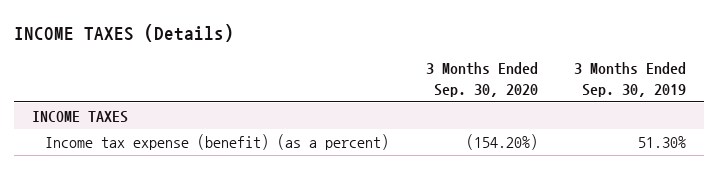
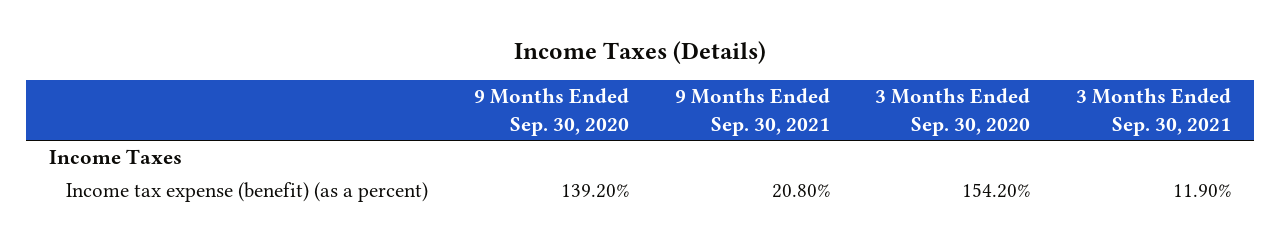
[13,23,234,42] INCOME TAXES (Details) -> [514,40,767,64] Income Taxes (Details)
[573,62,686,97] 3 Months Ended Sep. 30, 2019 -> none
none -> [473,88,629,136] 9 Months Ended Sep. 30, 2020
none -> [674,88,830,136] 9 Months Ended Sep. 30, 2021
none -> [1076,88,1232,136] 3 Months Ended Sep. 30, 2021
[32,111,129,124] INCOME TAXES -> [48,149,182,165] Income Taxes
[465,134,538,151] (154.20%) -> [962,183,1031,199] 154.20%

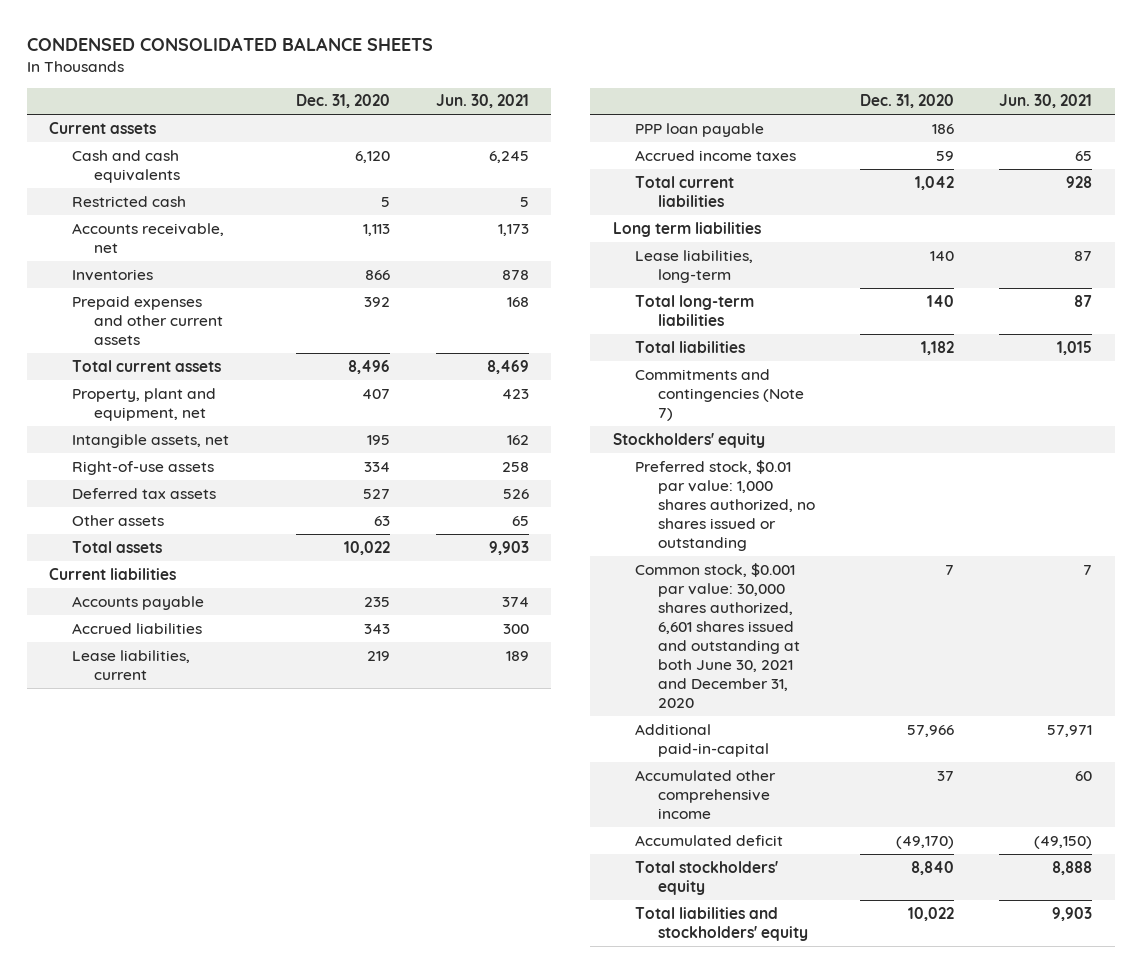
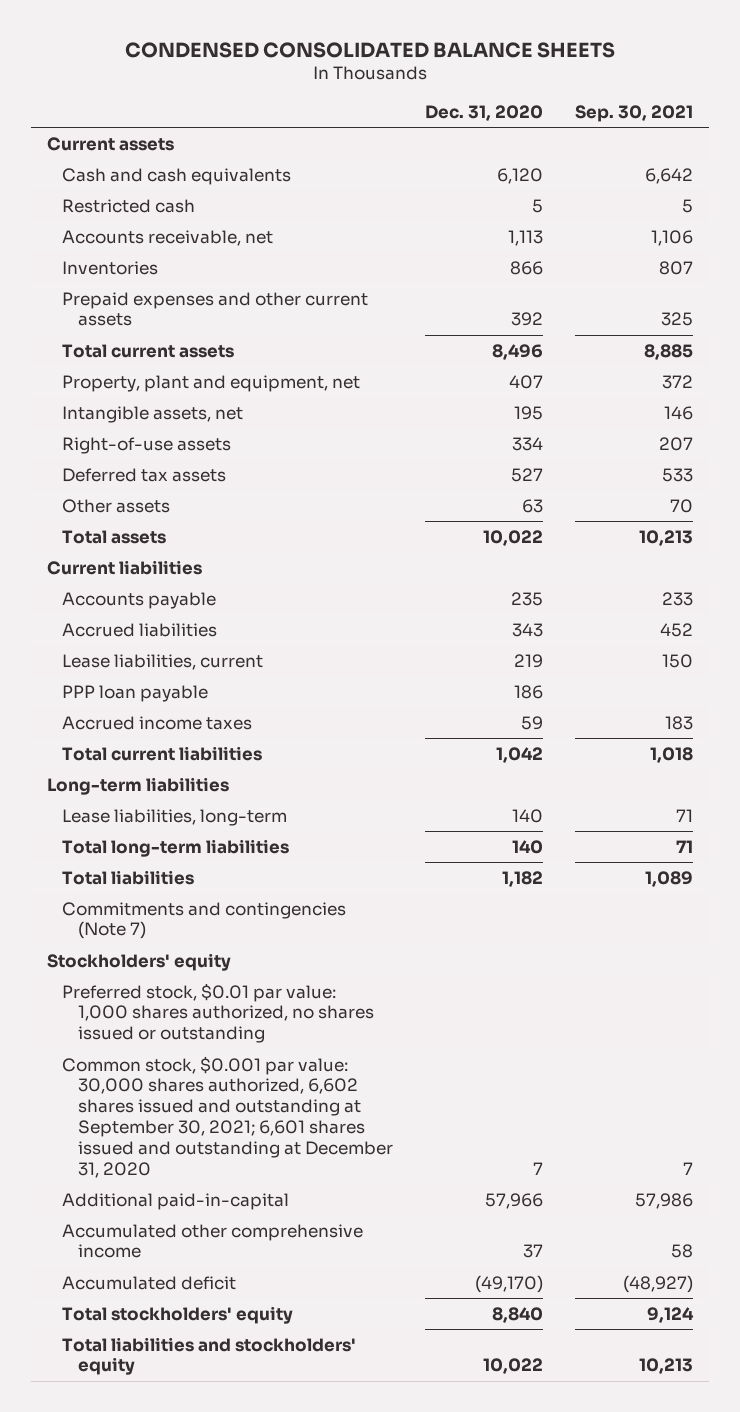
[435,94,529,109] Jun. 30, 2021 -> none
none -> [575,104,694,122] Sep. 30, 2021
[612,221,761,237] Long term liabilities -> [46,776,229,795] Long-term liabilities
[635,562,800,709] Common stock, $0.001 par value: 30,000 shares authorized, 6,601 shares issued and outstanding at both June 30, 2021 and December 31, 2020 -> [62,1055,394,1178] Common stock, $0.001 par value: 30,000 shares authorized, 6,602 shares issued and outstanding at September 30, 2021; 6,601 shares issued and outstanding at December 31, 2020

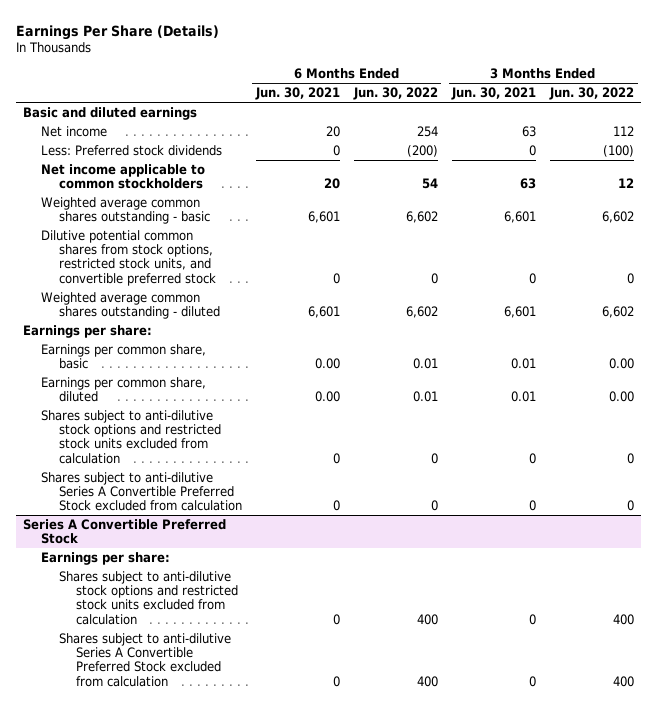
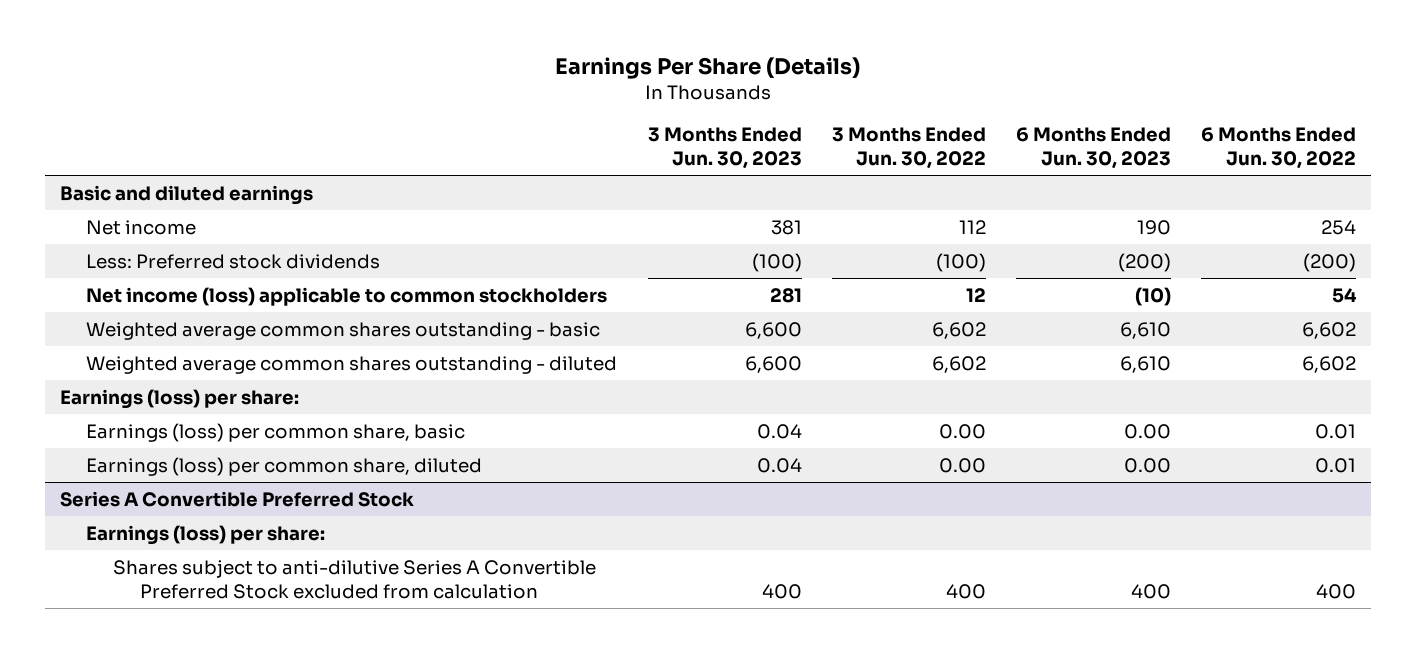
[254,87,340,101] Jun. 30, 2021 -> none
[451,87,537,101] Jun. 30, 2021 -> none
none -> [647,127,802,170] 3 Months Ended Jun. 30, 2023
none -> [1016,127,1172,170] 6 Months Ended Jun. 30, 2023
[41,163,206,190] Net income applicable to common stockholders -> [86,286,608,306] Net income (loss) applicable to common stockholders
[41,229,216,286] Dilutive potential common shares from stock options, restricted stock units, and convertible preferred stock -> none
[41,409,221,464] Shares subject to anti-dilutive stock options and restricted stock units excluded from calculation -> none
[41,471,242,512] Shares subject to anti-dilutive Series A Convertible Preferred Stock excluded from calculation -> none
[23,324,153,338] Earnings per share: -> [59,388,299,409] Earnings (loss) per share:
[41,343,207,370] Earnings per common share, basic -> [86,422,466,442] Earnings (loss) per common share, basic
[41,376,207,403] Earnings per common share, diluted -> [86,456,483,476] Earnings (loss) per common share, diluted
[58,570,239,625] Shares subject to anti-dilutive stock options and restricted stock units excluded from calculation -> none
[41,551,171,565] Earnings per share: -> [86,524,326,545] Earnings (loss) per share:

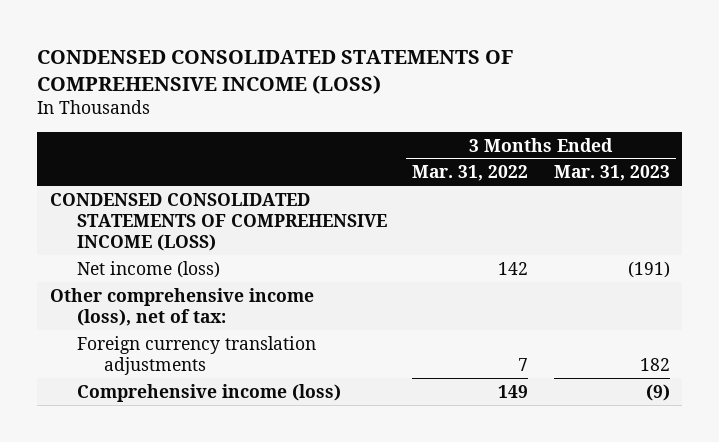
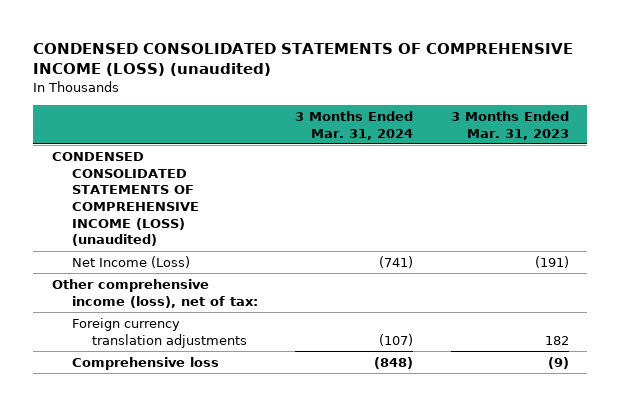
[36,49,513,94] CONDENSED CONSOLIDATED STATEMENTS OF COMPREHENSIVE INCOME (LOSS) -> [33,42,574,76] CONDENSED CONSOLIDATED STATEMENTS OF COMPREHENSIVE INCOME (LOSS) (unaudited)
[412,165,529,182] Mar. 31, 2022 -> none
none -> [295,110,414,140] 3 Months Ended Mar. 31, 2024
[49,192,387,252] CONDENSED CONSOLIDATED STATEMENTS OF COMPREHENSIVE INCOME (LOSS) -> [51,152,199,247] CONDENSED CONSOLIDATED STATEMENTS OF COMPREHENSIVE INCOME (LOSS) (unaudited)
[76,260,220,278] Net income (loss) -> [71,256,190,269] Net Income (Loss)
[76,383,341,402] Comprehensive income (loss) -> [71,357,219,371] Comprehensive loss

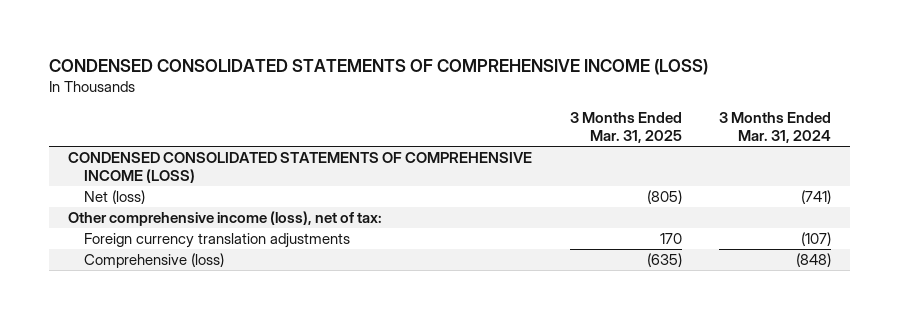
[33,42,574,76] CONDENSED CONSOLIDATED STATEMENTS OF COMPREHENSIVE INCOME (LOSS) (unaudited) -> [49,59,709,76] CONDENSED CONSOLIDATED STATEMENTS OF COMPREHENSIVE INCOME (LOSS)
[450,110,569,140] 3 Months Ended Mar. 31, 2023 -> none
none -> [569,112,682,144] 3 Months Ended Mar. 31, 2025
[51,152,199,247] CONDENSED CONSOLIDATED STATEMENTS OF COMPREHENSIVE INCOME (LOSS) (unaudited) -> [68,152,533,183] CONDENSED CONSOLIDATED STATEMENTS OF COMPREHENSIVE INCOME (LOSS)
[71,256,190,269] Net Income (Loss) -> [84,190,146,205] Net (loss)
[71,357,219,371] Comprehensive loss -> [84,253,225,269] Comprehensive (loss)

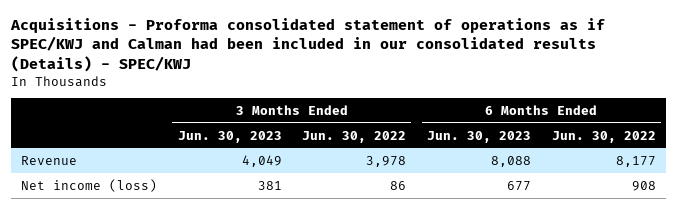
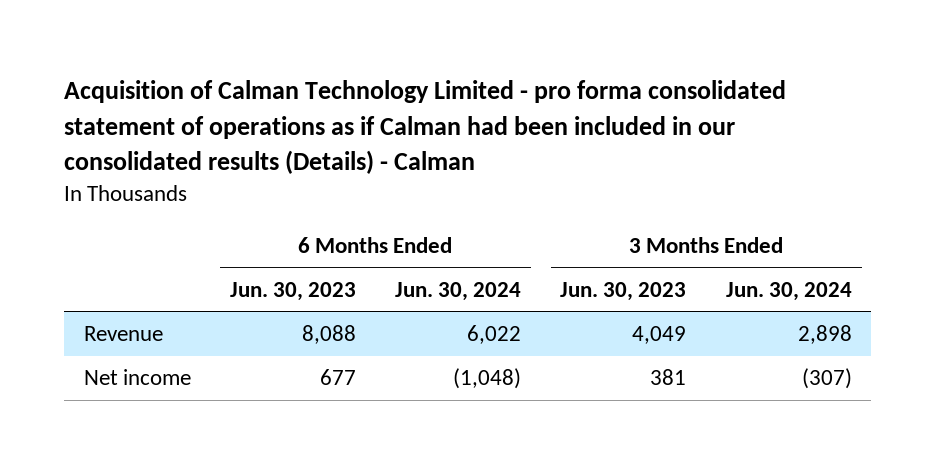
[9,17,605,72] Acquisitions - Proforma consolidated statement of operations as if SPEC/KWJ and Calman had been included in our consolidated results (Details) - SPEC/KWJ -> [63,80,786,174] Acquisition of Calman Technology Limited - pro forma consolidated statement of operations as if Calman had been included in our consolidated results (Details) - Calman
[302,130,407,143] Jun. 30, 2022 -> none
[551,130,656,143] Jun. 30, 2022 -> none
none -> [395,281,522,301] Jun. 30, 2024
none -> [725,281,852,301] Jun. 30, 2024
[20,178,157,192] Net income (loss) -> [83,369,191,386] Net income

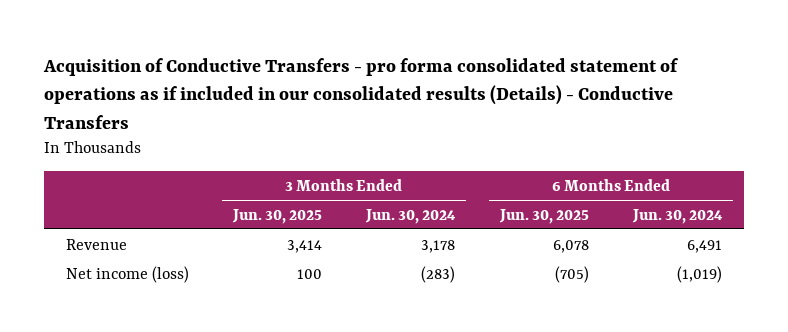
[63,80,786,174] Acquisition of Calman Technology Limited - pro forma consolidated statement of operations as if Calman had been included in our consolidated results (Details) - Calman -> [42,57,679,129] Acquisition of Conductive Transfers - pro forma consolidated statement of operations as if included in our consolidated results (Details) - Conductive Transfers
[229,281,356,301] Jun. 30, 2023 -> none
[560,281,687,301] Jun. 30, 2023 -> none
none -> [232,208,323,224] Jun. 30, 2025
none -> [498,208,589,224] Jun. 30, 2025
[467,325,522,345] 6,022 -> [686,239,722,253] 6,491
[797,325,852,345] 2,898 -> [421,239,456,253] 3,178
[83,369,191,386] Net income -> [65,265,189,283] Net income (loss)
[453,368,522,390] (1,048) -> [676,265,722,283] (1,019)
[801,368,852,390] (307) -> [421,265,456,283] (283)

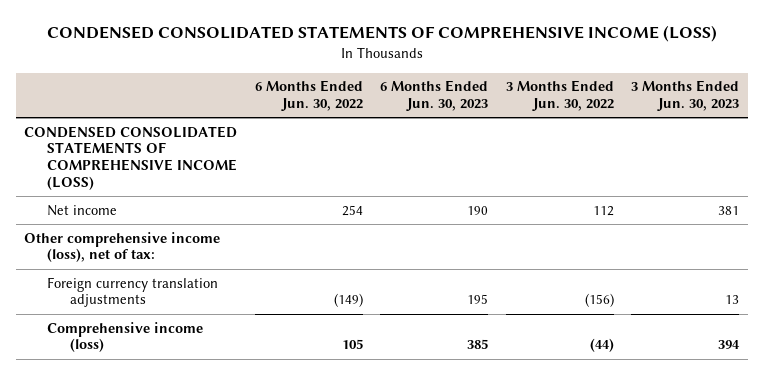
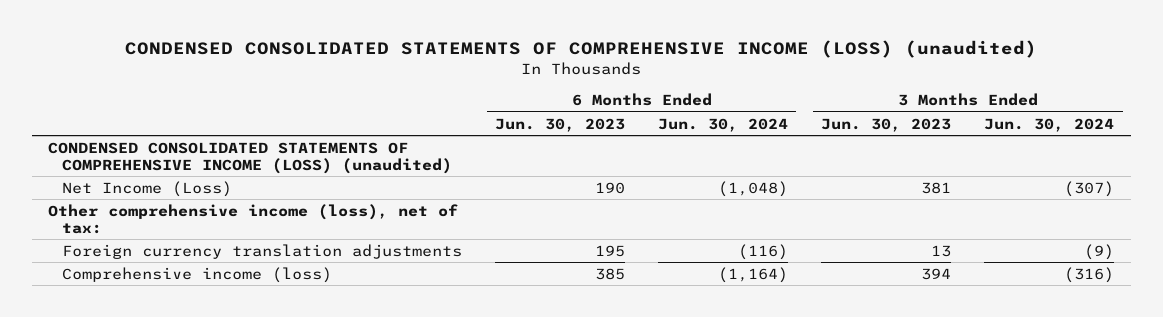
[46,25,717,43] CONDENSED CONSOLIDATED STATEMENTS OF COMPREHENSIVE INCOME (LOSS) -> [125,40,1038,59] CONDENSED CONSOLIDATED STATEMENTS OF COMPREHENSIVE INCOME (LOSS) (unaudited)
[254,80,363,112] 6 Months Ended Jun. 30, 2022 -> none
[505,80,614,112] 3 Months Ended Jun. 30, 2022 -> none
none -> [658,117,789,132] Jun. 30, 2024
none -> [984,117,1115,132] Jun. 30, 2024
[24,125,238,191] CONDENSED CONSOLIDATED STATEMENTS OF COMPREHENSIVE INCOME (LOSS) -> [48,141,452,174] CONDENSED CONSOLIDATED STATEMENTS OF COMPREHENSIVE INCOME (LOSS) (unaudited)
[47,204,118,216] Net income -> [61,180,232,197] Net Income (Loss)

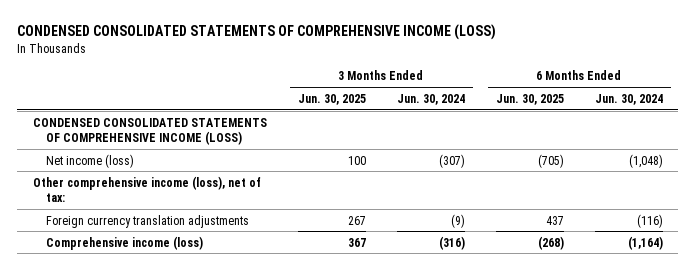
[125,40,1038,59] CONDENSED CONSOLIDATED STATEMENTS OF COMPREHENSIVE INCOME (LOSS) (unaudited) -> [17,24,497,41] CONDENSED CONSOLIDATED STATEMENTS OF COMPREHENSIVE INCOME (LOSS)
[494,117,625,132] Jun. 30, 2023 -> none
[821,117,952,132] Jun. 30, 2023 -> none
none -> [297,93,366,105] Jun. 30, 2025
none -> [495,93,564,105] Jun. 30, 2025
[48,141,452,174] CONDENSED CONSOLIDATED STATEMENTS OF COMPREHENSIVE INCOME (LOSS) (unaudited) -> [32,117,267,145] CONDENSED CONSOLIDATED STATEMENTS OF COMPREHENSIVE INCOME (LOSS)
[61,180,232,197] Net Income (Loss) -> [46,153,135,168] Net income (loss)

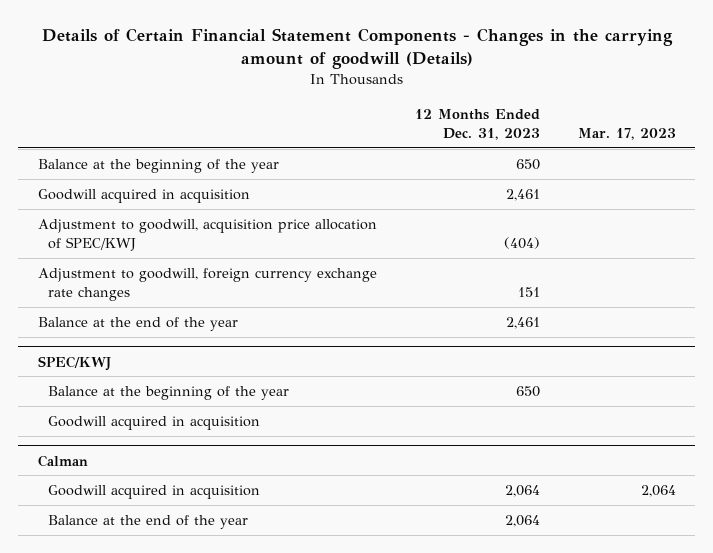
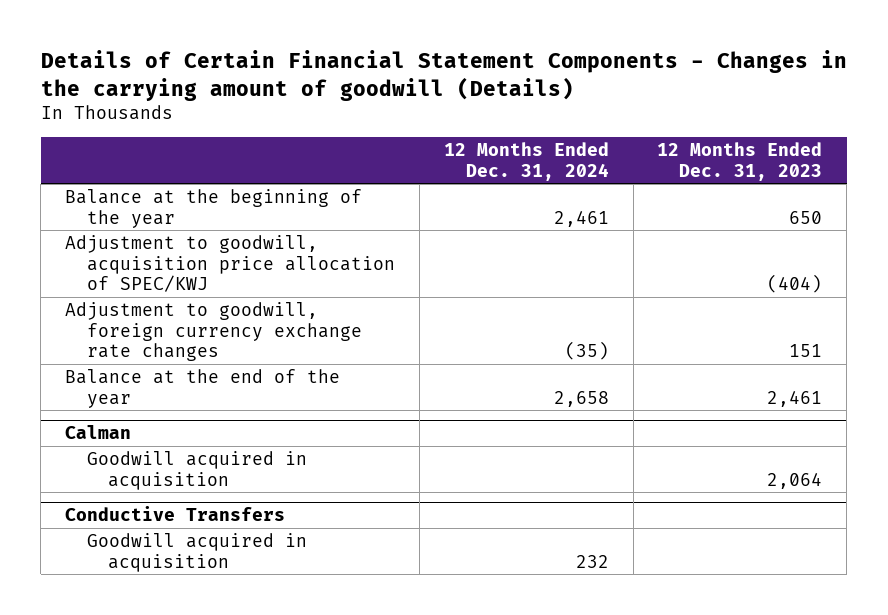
[577,127,676,140] Mar. 17, 2023 -> none
none -> [443,142,609,181] 12 Months Ended Dec. 31, 2024
[37,189,250,204] Goodwill acquired in acquisition -> none
[37,355,111,371] SPEC/KWJ -> none
[47,386,289,401] Balance at the beginning of the year -> none
[47,416,260,431] Goodwill acquired in acquisition -> none
[47,515,248,530] Balance at the end of the year -> none
none -> [65,506,286,522] Conductive Transfers
none -> [86,533,307,572] Goodwill acquired in acquisition

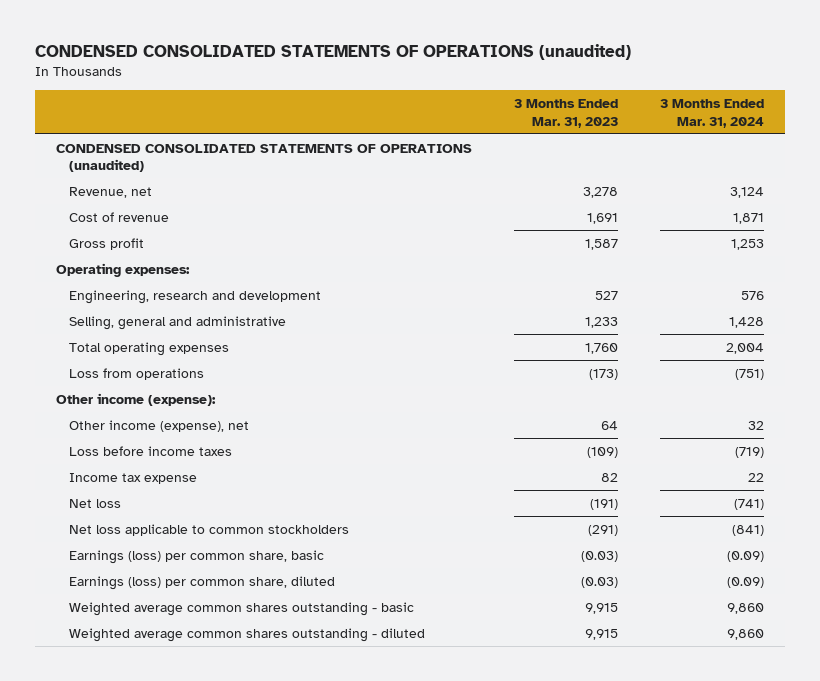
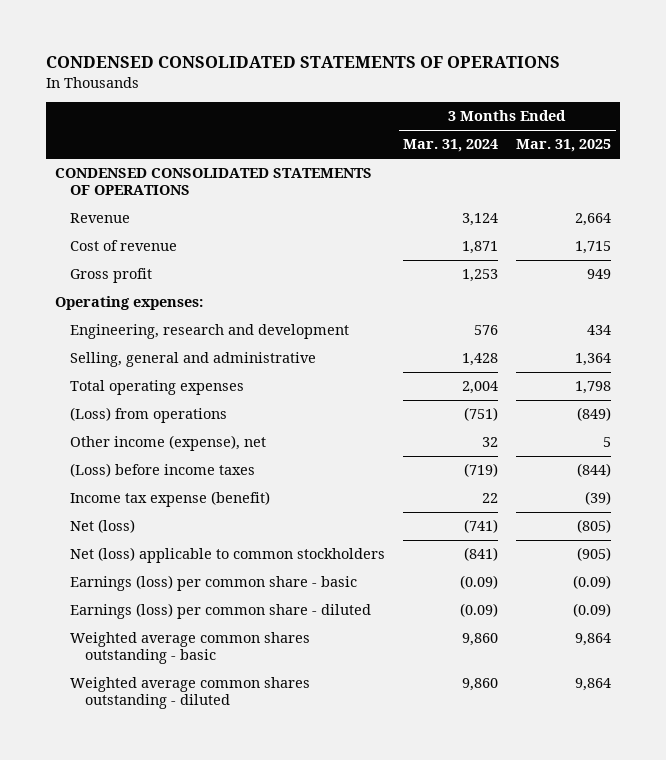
[34,43,631,60] CONDENSED CONSOLIDATED STATEMENTS OF OPERATIONS (unaudited) -> [45,56,560,69] CONDENSED CONSOLIDATED STATEMENTS OF OPERATIONS
[513,99,618,128] 3 Months Ended Mar. 31, 2023 -> none
none -> [516,139,612,153] Mar. 31, 2025
[55,143,472,173] CONDENSED CONSOLIDATED STATEMENTS OF OPERATIONS (unaudited) -> [54,168,372,196] CONDENSED CONSOLIDATED STATEMENTS OF OPERATIONS
[69,186,153,198] Revenue, net -> [70,213,131,224] Revenue
[55,392,216,406] Other income (expense): -> none
[69,367,205,380] Loss from operations -> [70,407,228,424] (Loss) from operations
[69,445,233,456] Loss before income taxes -> [70,463,256,478] (Loss) before income taxes
[69,472,198,484] Income tax expense -> [70,491,271,508] Income tax expense (benefit)
[69,498,122,508] Net loss -> [70,519,136,534] Net (loss)
[69,523,350,536] Net loss applicable to common stockholders -> [70,547,386,564] Net (loss) applicable to common stockholders
[69,549,325,564] Earnings (loss) per common share, basic -> [70,575,358,592] Earnings (loss) per common share - basic
[69,575,336,590] Earnings (loss) per common share, diluted -> [70,603,372,620] Earnings (loss) per common share - diluted

